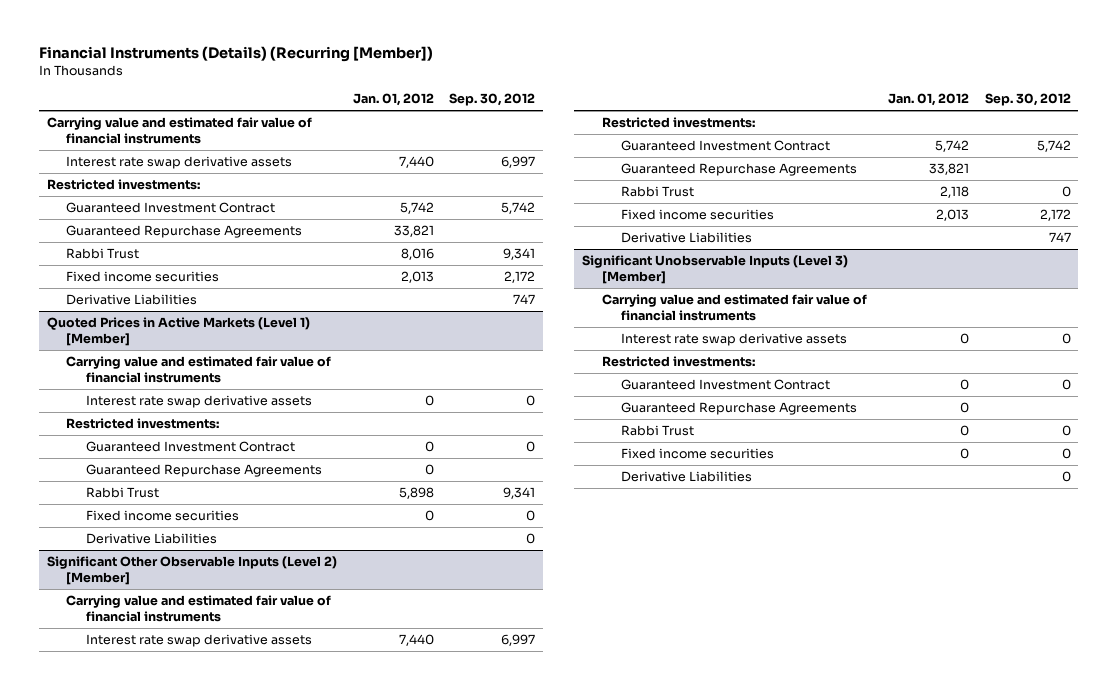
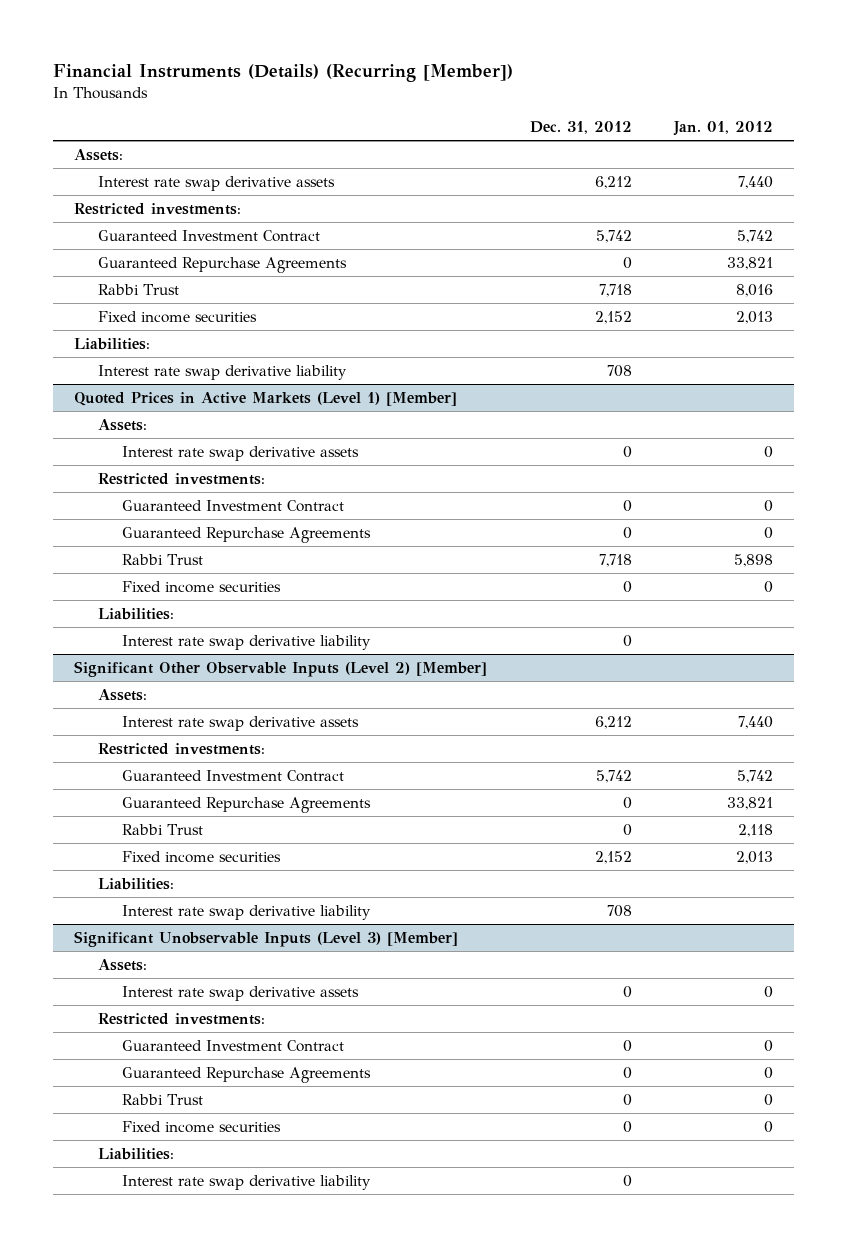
[449,93,536,107] Sep. 30, 2012 -> none
none -> [529,121,632,135] Dec. 31, 2012
[46,116,312,144] Carrying value and estimated fair value of financial instruments -> [73,148,123,161] Assets:
none -> [73,337,150,350] Liabilities:
[66,293,198,305] Derivative Liabilities -> [97,364,347,380] Interest rate swap derivative liability
[66,355,332,383] Carrying value and estimated fair value of financial instruments -> [97,418,147,431] Assets:
none -> [97,607,174,620] Liabilities:
[86,532,218,544] Derivative Liabilities -> [121,634,371,650] Interest rate swap derivative liability
[66,594,332,622] Carrying value and estimated fair value of financial instruments -> [97,688,147,701] Assets:
none -> [97,877,174,890] Liabilities:
[621,231,753,243] Derivative Liabilities -> [121,904,371,920] Interest rate swap derivative liability
[601,293,867,321] Carrying value and estimated fair value of financial instruments -> [97,958,147,971] Assets:
none -> [97,1147,174,1160] Liabilities:
[621,470,753,482] Derivative Liabilities -> [121,1174,371,1190] Interest rate swap derivative liability

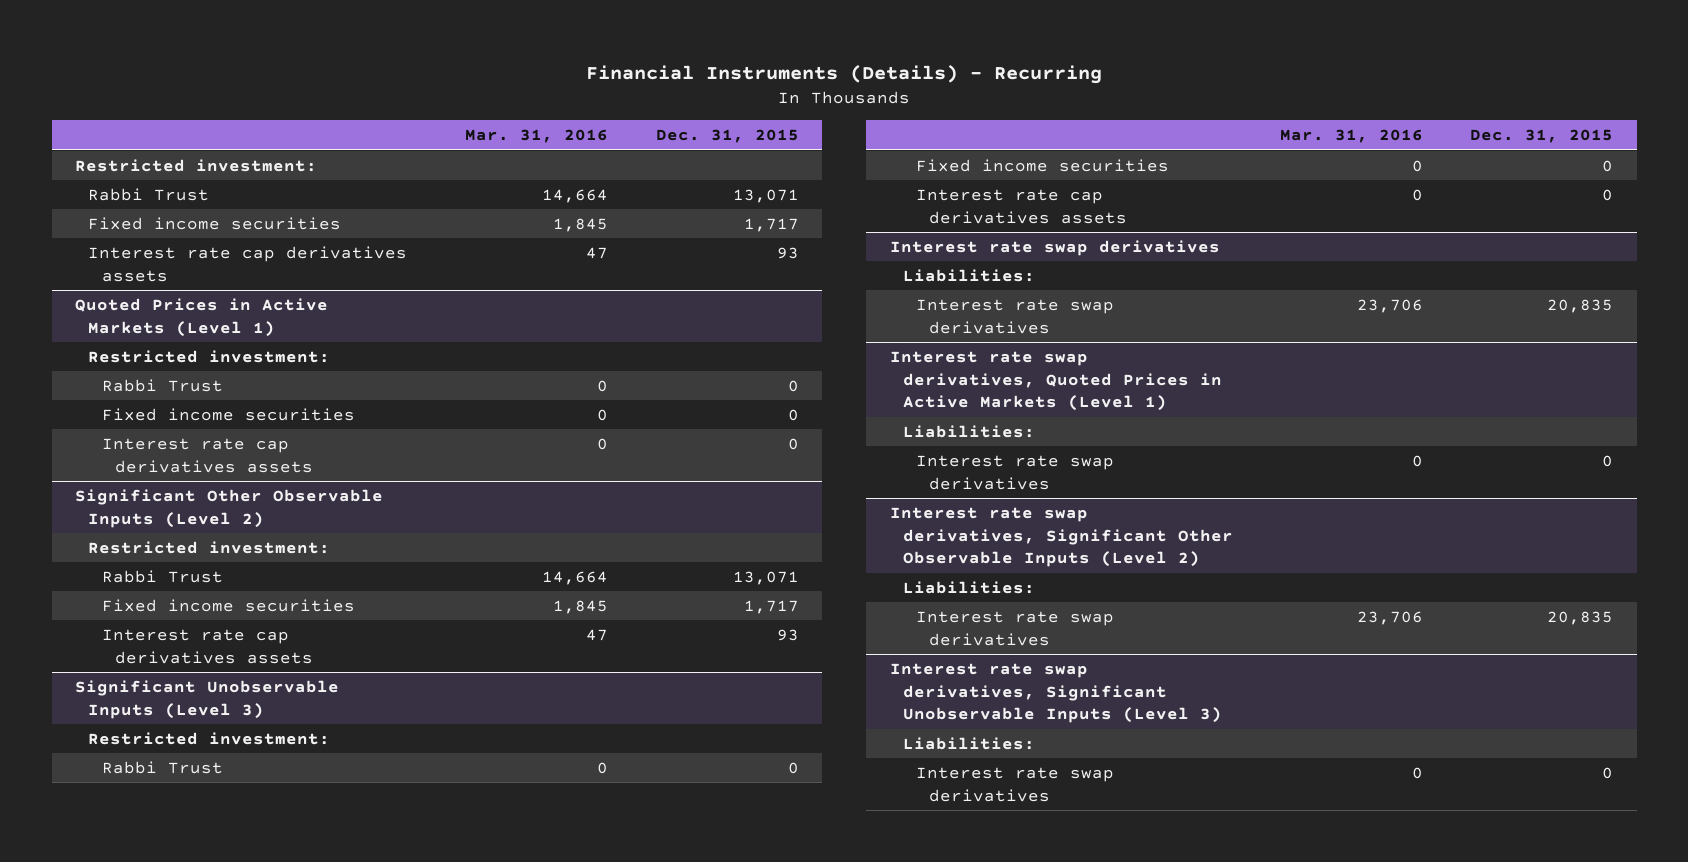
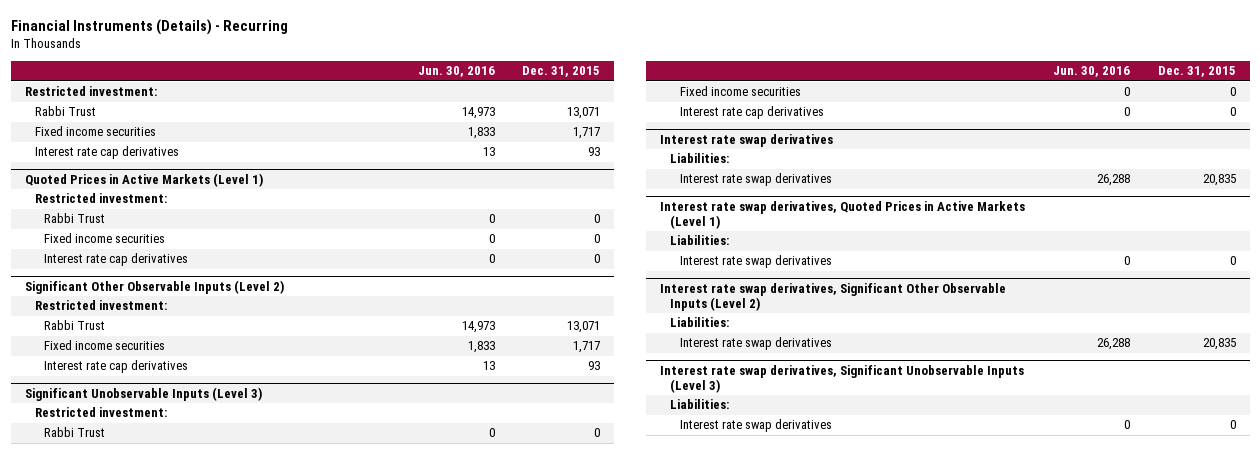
[465,129,609,144] Mar. 31, 2016 -> none
none -> [417,66,495,78] Jun. 30, 2016
[88,245,408,282] Interest rate cap derivatives assets -> [34,146,179,160] Interest rate cap derivatives
[101,437,313,473] Interest rate cap derivatives assets -> [44,253,189,267] Interest rate cap derivatives
[101,628,313,664] Interest rate cap derivatives assets -> [44,360,189,374] Interest rate cap derivatives
[916,188,1128,224] Interest rate cap derivatives assets -> [679,106,824,120] Interest rate cap derivatives

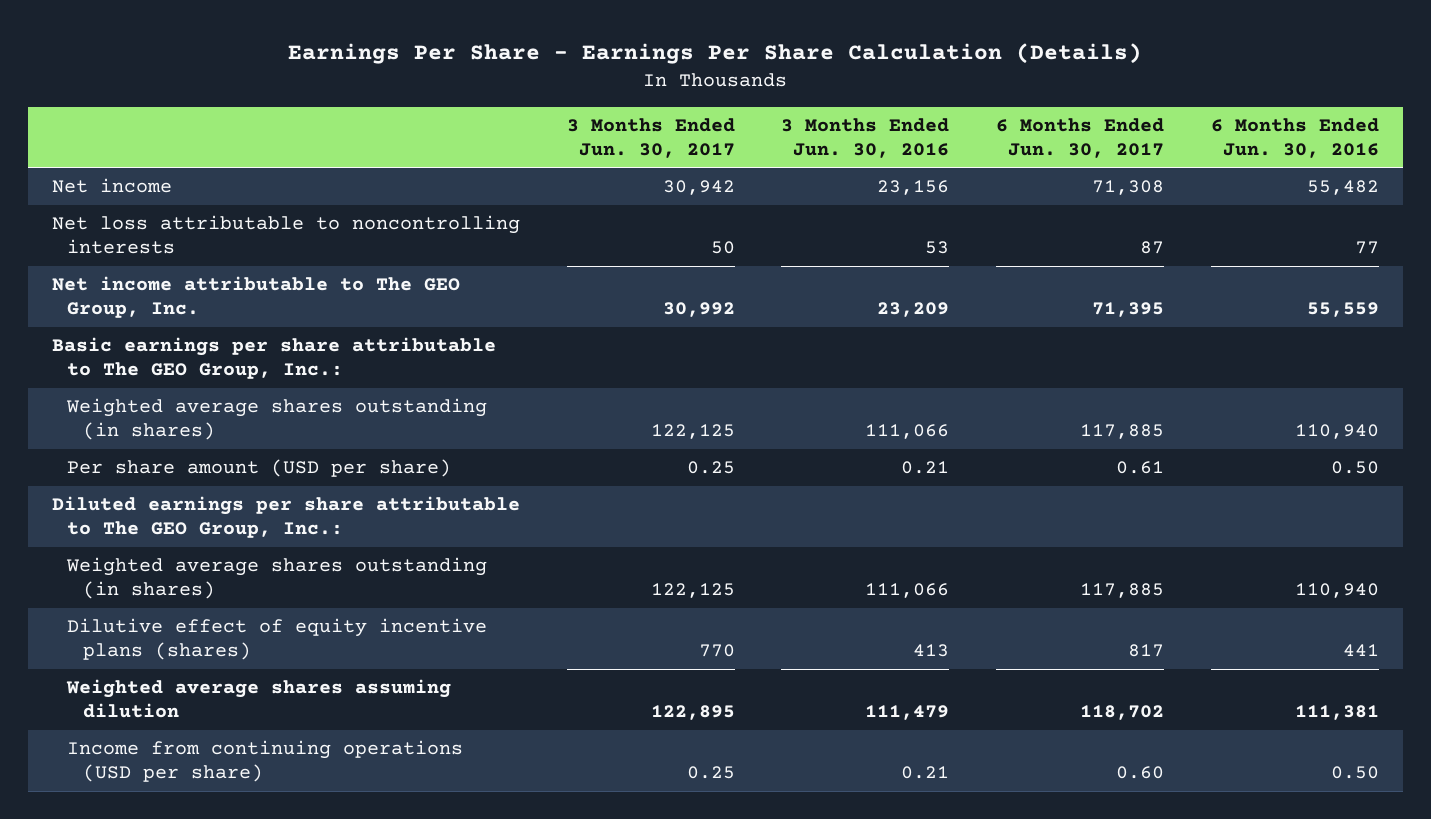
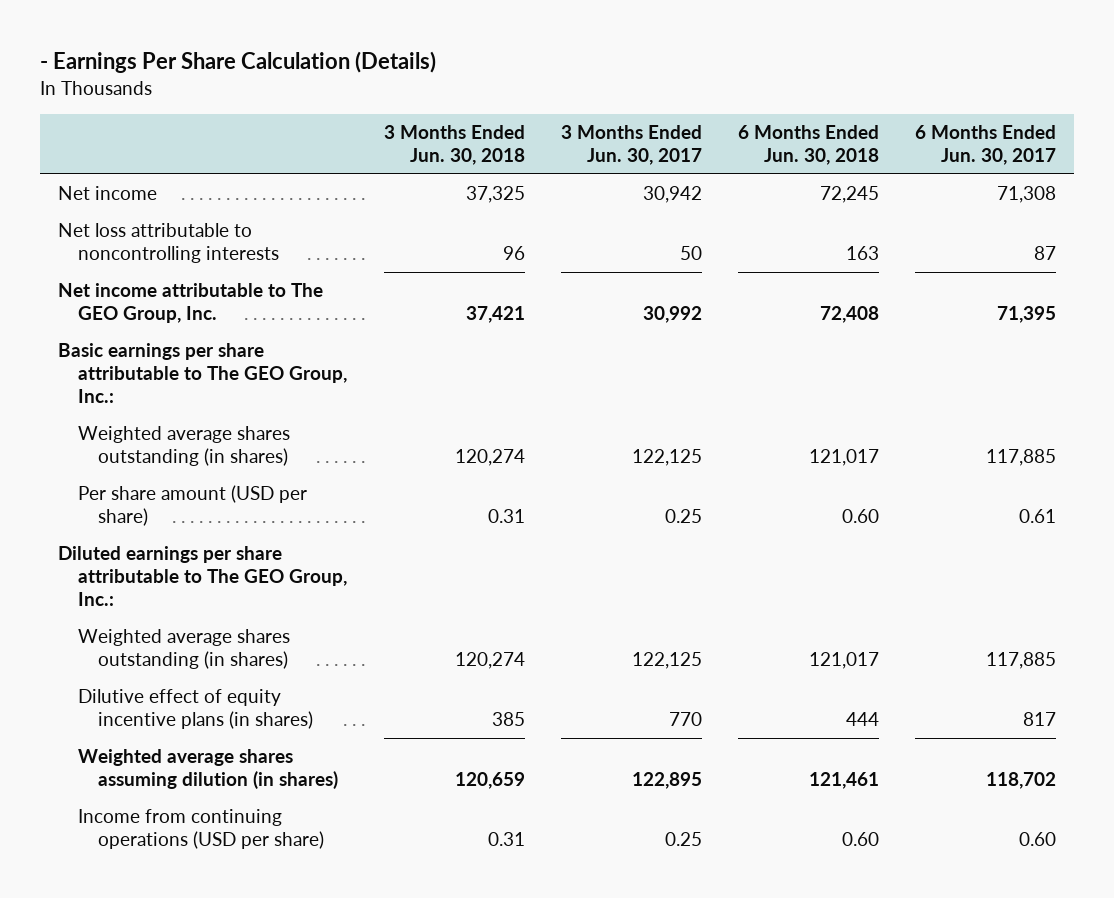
[288,43,1143,65] Earnings Per Share - Earnings Per Share Calculation (Details) -> [40,51,437,74] - Earnings Per Share Calculation (Details)
[781,117,950,158] 3 Months Ended Jun. 30, 2016 -> none
[1211,117,1380,158] 6 Months Ended Jun. 30, 2016 -> none
none -> [383,124,525,165] 3 Months Ended Jun. 30, 2018
none -> [737,124,879,165] 6 Months Ended Jun. 30, 2018
[67,618,488,661] Dilutive effect of equity incentive plans (shares) -> [78,689,314,730] Dilutive effect of equity incentive plans (in shares)
[66,679,452,719] Weighted average shares assuming dilution -> [78,749,339,790] Weighted average shares assuming dilution (in shares)

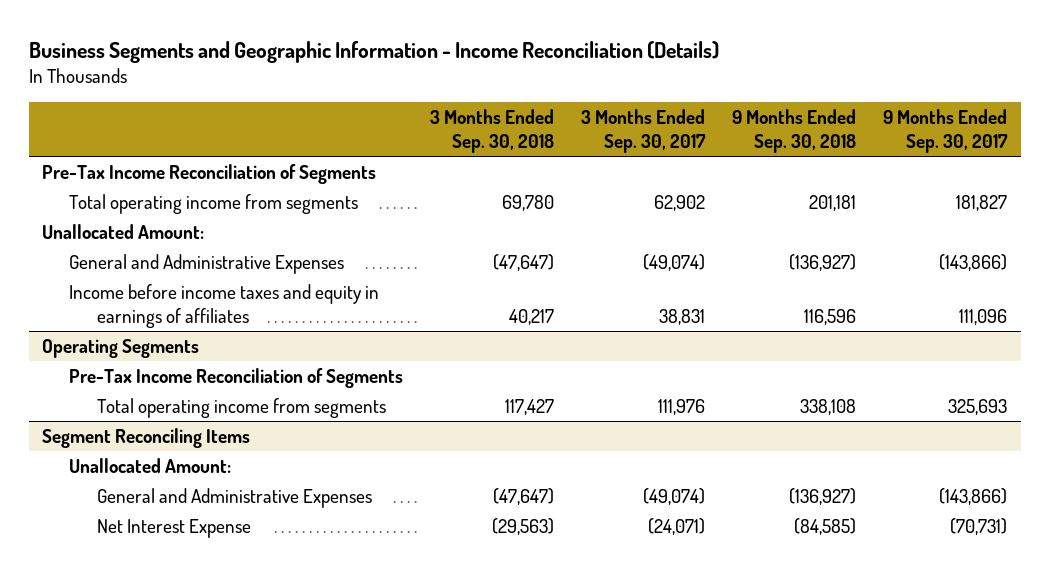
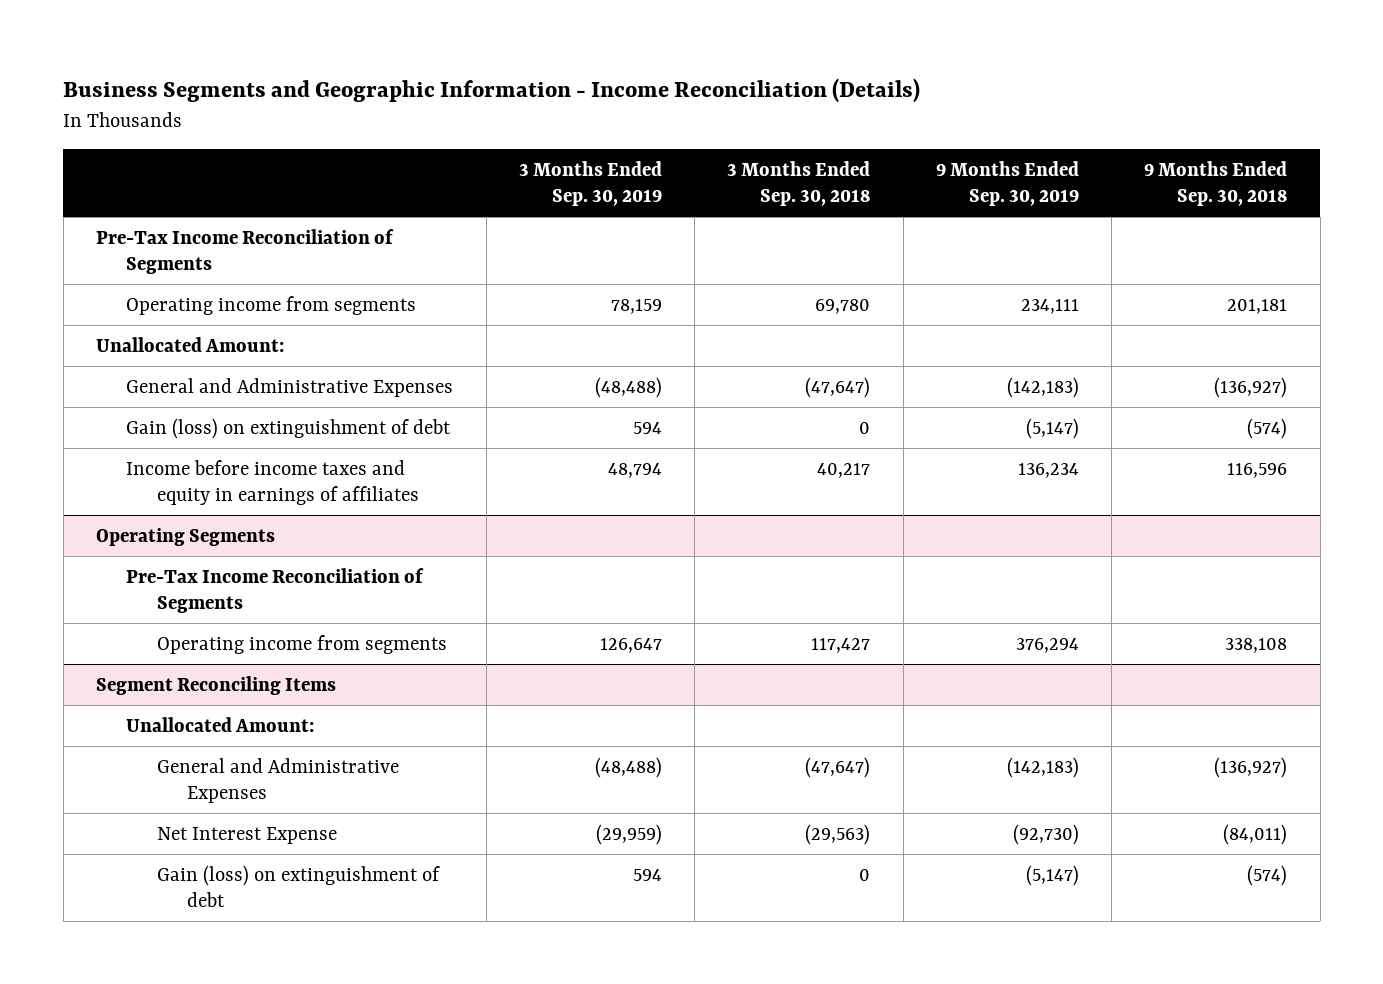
[581,109,707,153] 3 Months Ended Sep. 30, 2017 -> none
[883,109,1009,153] 9 Months Ended Sep. 30, 2017 -> none
none -> [518,161,662,206] 3 Months Ended Sep. 30, 2019
none -> [935,161,1079,206] 9 Months Ended Sep. 30, 2019
[69,194,359,215] Total operating income from segments -> [126,295,417,315] Operating income from segments
none -> [126,417,452,439] Gain (loss) on extinguishment of debt
[96,398,386,419] Total operating income from segments -> [156,634,447,654] Operating income from segments
[794,518,857,536] (84,585) -> [1223,823,1288,845] (84,011)
none -> [156,864,440,907] Gain (loss) on extinguishment of debt

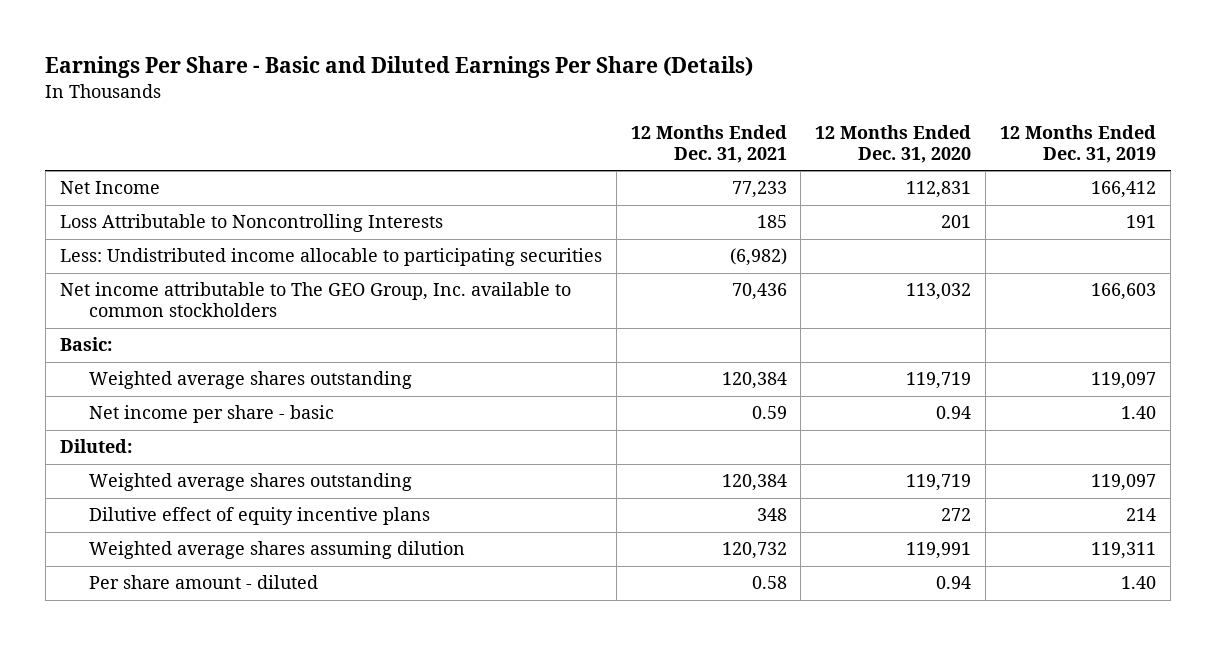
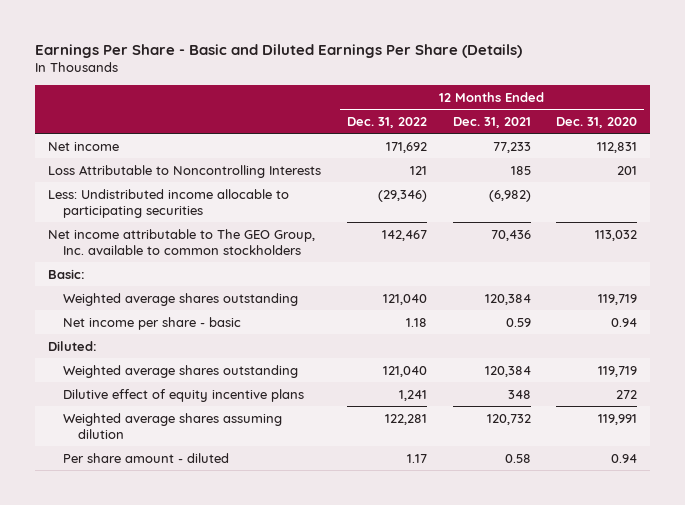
[1000,125,1157,163] 12 Months Ended Dec. 31, 2019 -> none
none -> [346,116,427,128] Dec. 31, 2022
[59,181,160,195] Net Income -> [47,141,119,151] Net income

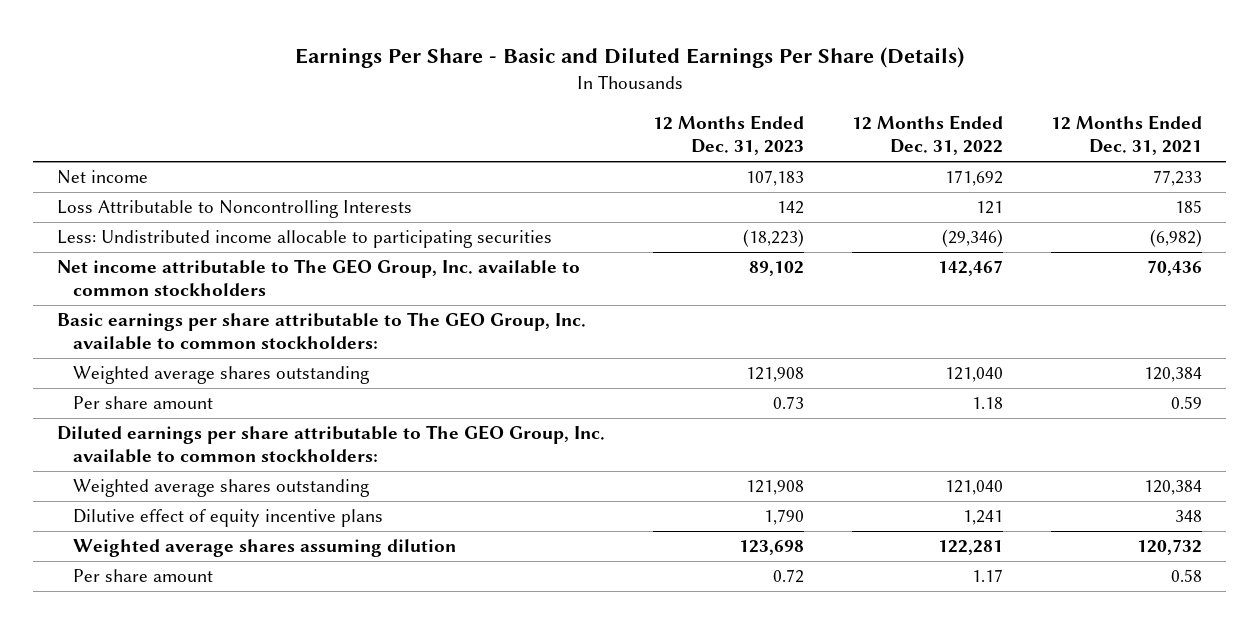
[556,116,638,128] Dec. 31, 2020 -> none
none -> [653,115,805,156] 12 Months Ended Dec. 31, 2023
[47,268,85,279] Basic: -> [57,312,587,351] Basic earnings per share attributable to The GEO Group, Inc. available to common stockholders:
[63,316,242,330] Net income per share - basic -> [72,396,213,410] Per share amount
[47,340,97,351] Diluted: -> [57,425,606,464] Diluted earnings per share attributable to The GEO Group, Inc. available to common stockholders:
[63,452,230,463] Per share amount - diluted -> [72,569,213,583] Per share amount

